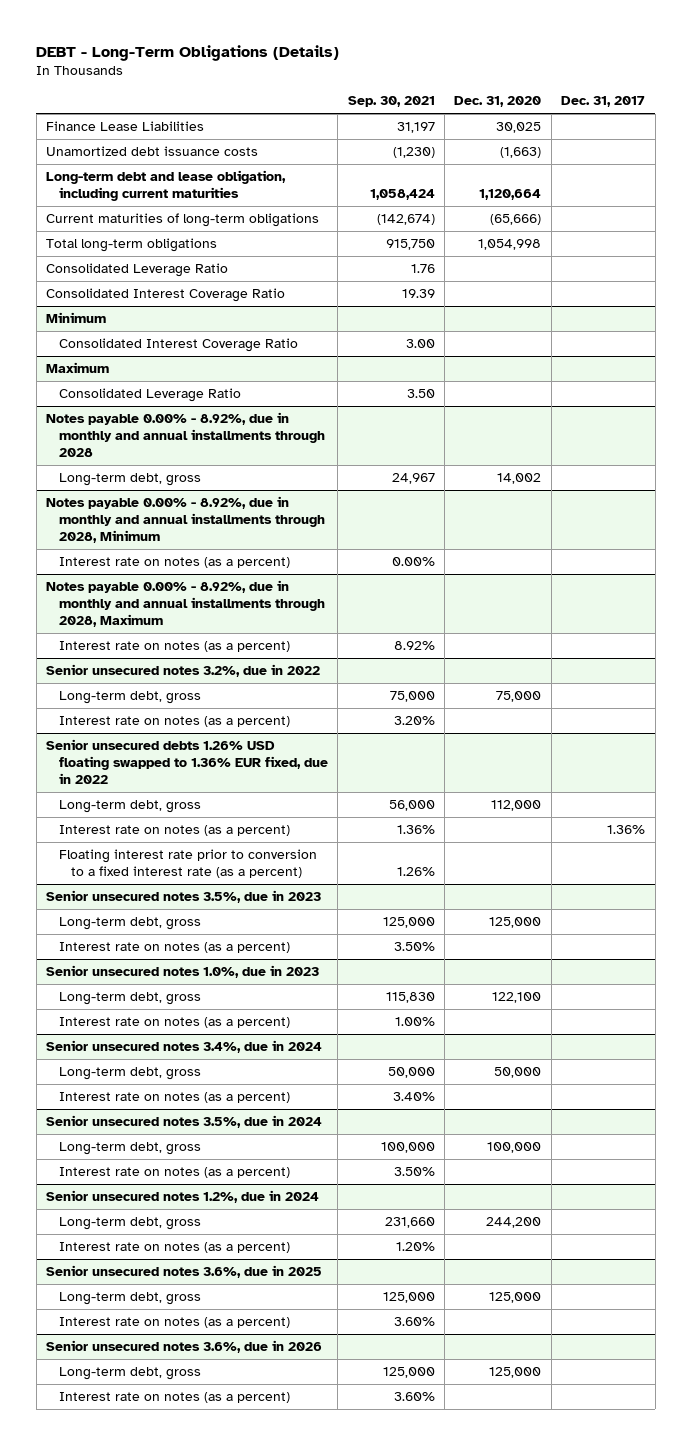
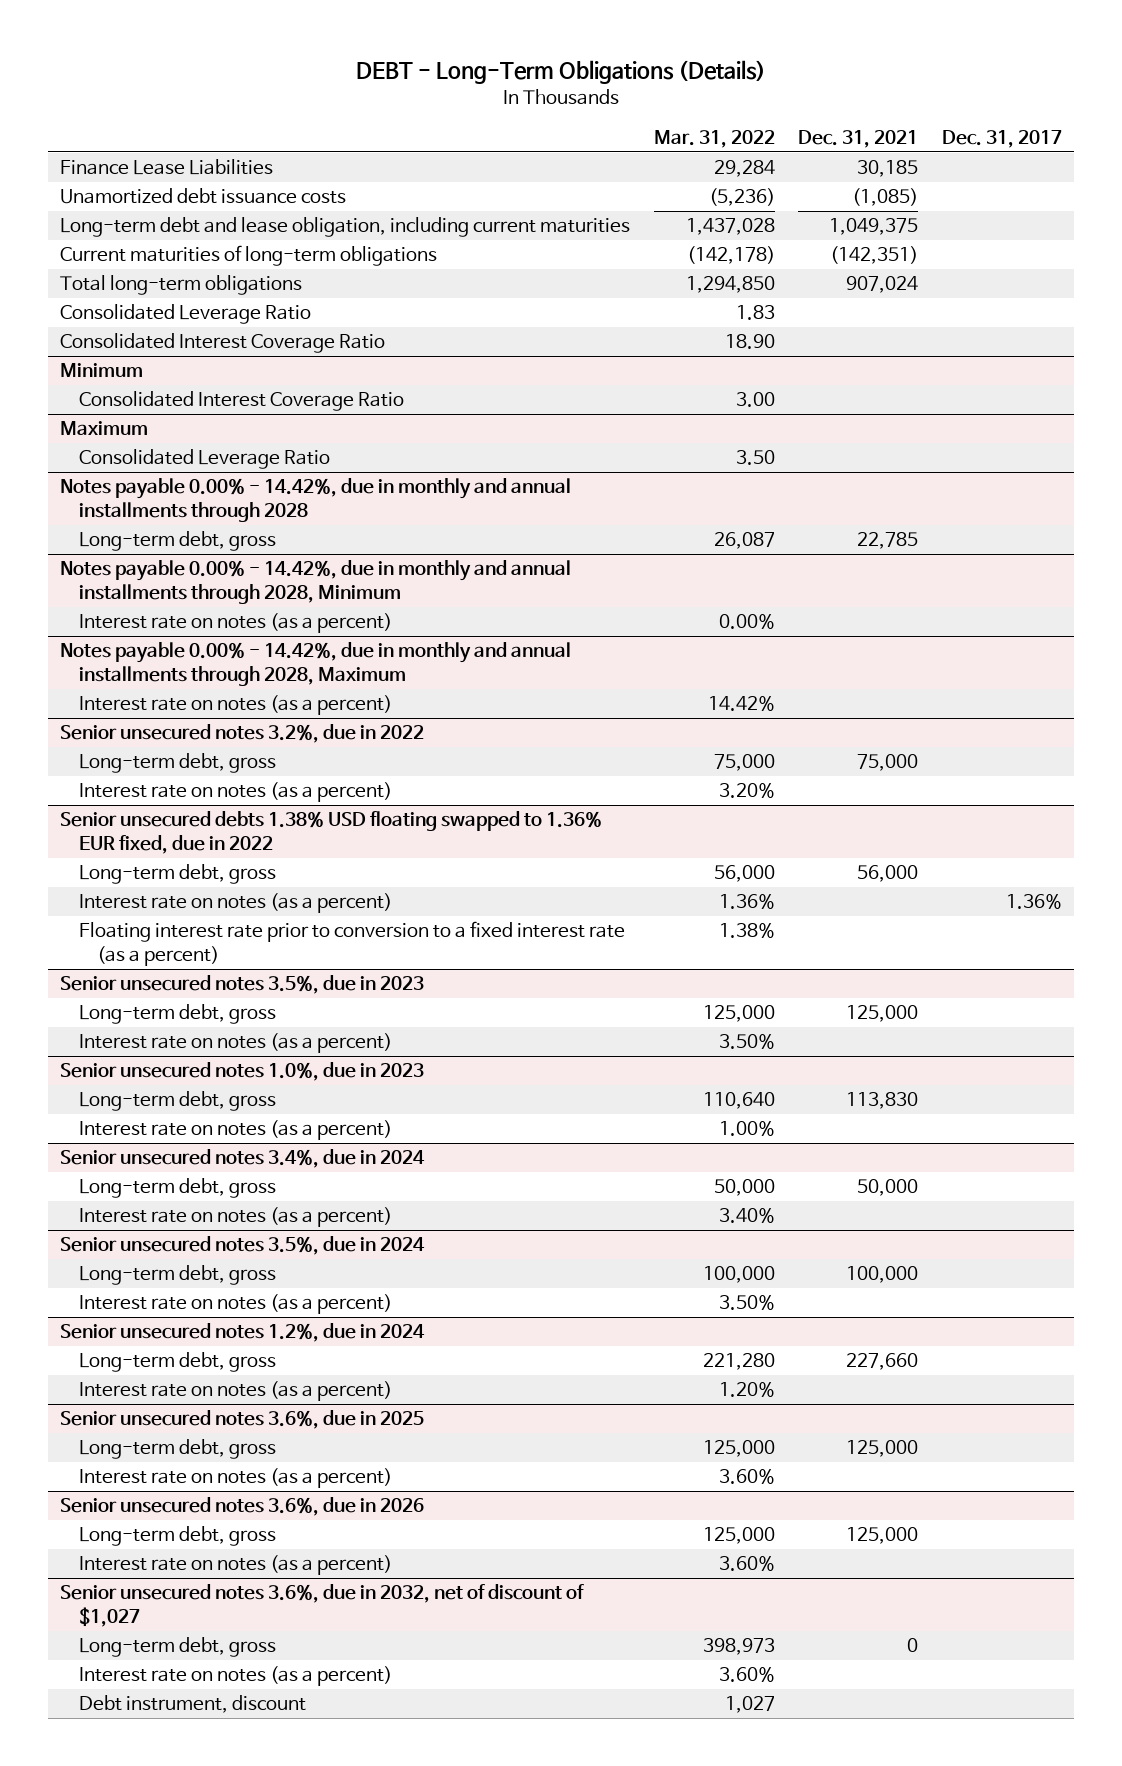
[347,96,435,108] Sep. 30, 2021 -> none
[454,96,542,108] Dec. 31, 2020 -> none
none -> [653,130,775,149] Mar. 31, 2022
none -> [798,130,919,149] Dec. 31, 2021
[46,411,325,458] Notes payable 0.00% - 8.92%, due in monthly and annual installments through 2028 -> [59,478,571,523] Notes payable 0.00% - 14.42%, due in monthly and annual installments through 2028
[46,495,325,544] Notes payable 0.00% - 8.92%, due in monthly and annual installments through 2028, Minimum -> [59,560,571,605] Notes payable 0.00% - 14.42%, due in monthly and annual installments through 2028, Minimum
[46,579,325,628] Notes payable 0.00% - 8.92%, due in monthly and annual installments through 2028, Maximum -> [59,642,571,687] Notes payable 0.00% - 14.42%, due in monthly and annual installments through 2028, Maximum
[46,738,328,785] Senior unsecured debts 1.26% USD floating swapped to 1.36% EUR fixed, due in 2022 -> [59,811,602,855] Senior unsecured debts 1.38% USD floating swapped to 1.36% EUR fixed, due in 2022
none -> [59,1584,584,1628] Senior unsecured notes 3.6%, due in 2032, net of discount of $1,027
none -> [78,1637,276,1658] Long-term debt, gross
none -> [78,1666,392,1687] Interest rate on notes (as a percent)
none -> [78,1695,306,1714] Debt instrument, discount

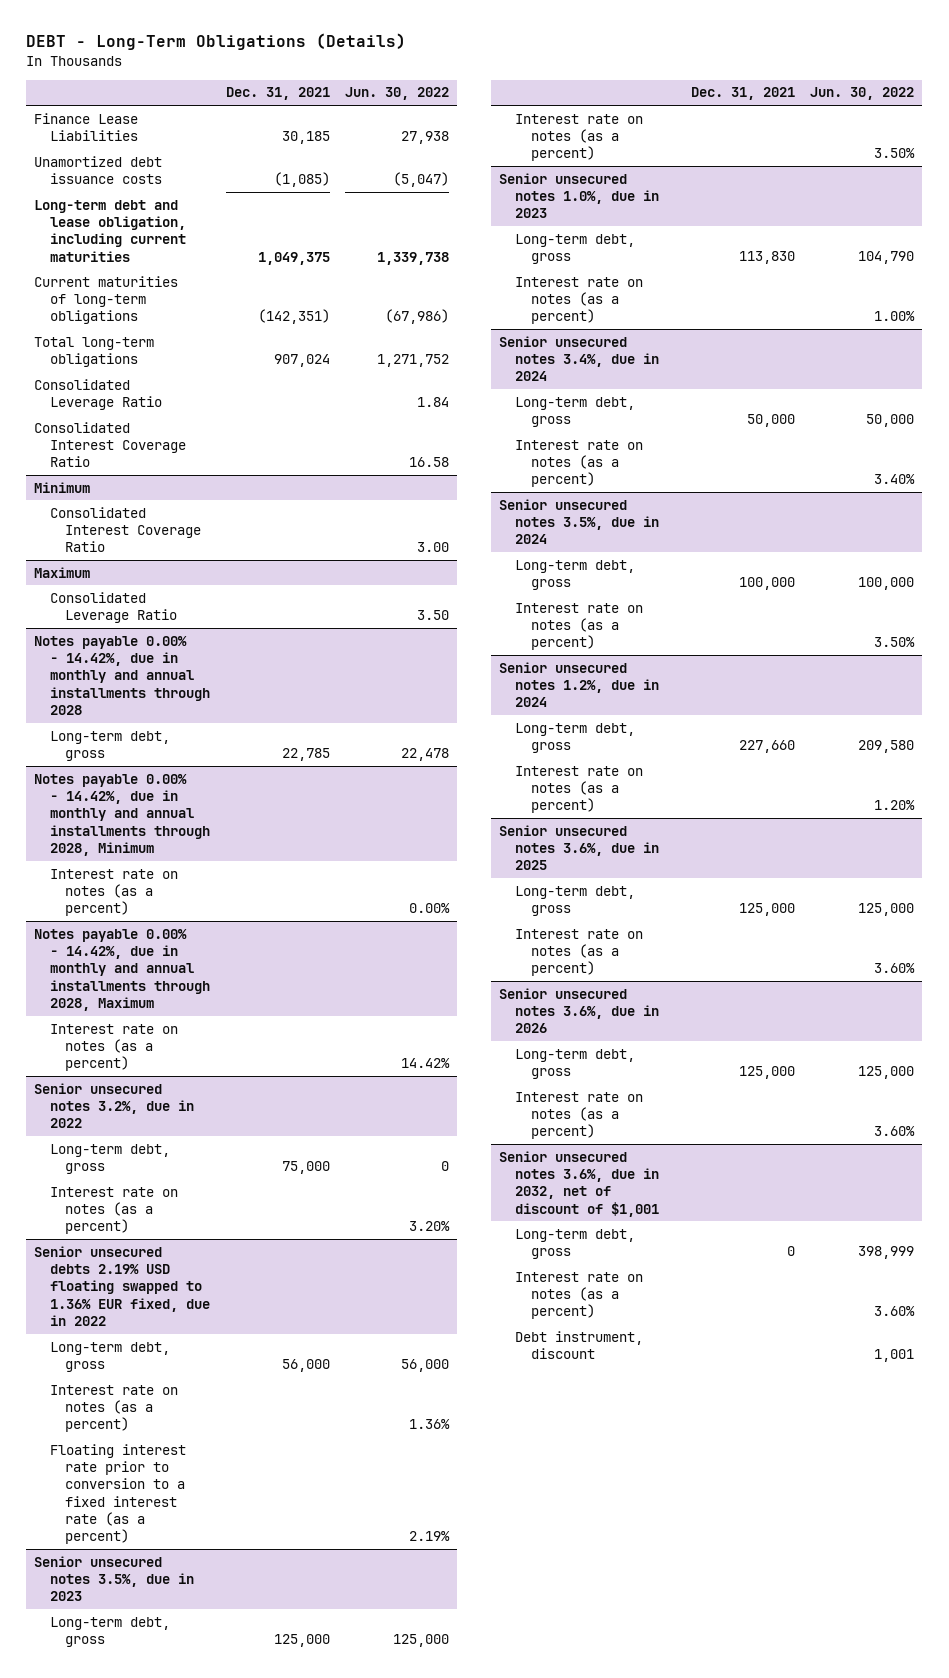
[653,130,775,149] Mar. 31, 2022 -> none
[941,130,1062,149] Dec. 31, 2017 -> none
none -> [345,87,450,101] Jun. 30, 2022
[59,811,602,855] Senior unsecured debts 1.38% USD floating swapped to 1.36% EUR fixed, due in 2022 -> [34,1245,210,1326] Senior unsecured debts 2.19% USD floating swapped to 1.36% EUR fixed, due in 2022
[59,1584,584,1628] Senior unsecured notes 3.6%, due in 2032, net of discount of $1,027 -> [499,1150,659,1217] Senior unsecured notes 3.6%, due in 2032, net of discount of $1,001

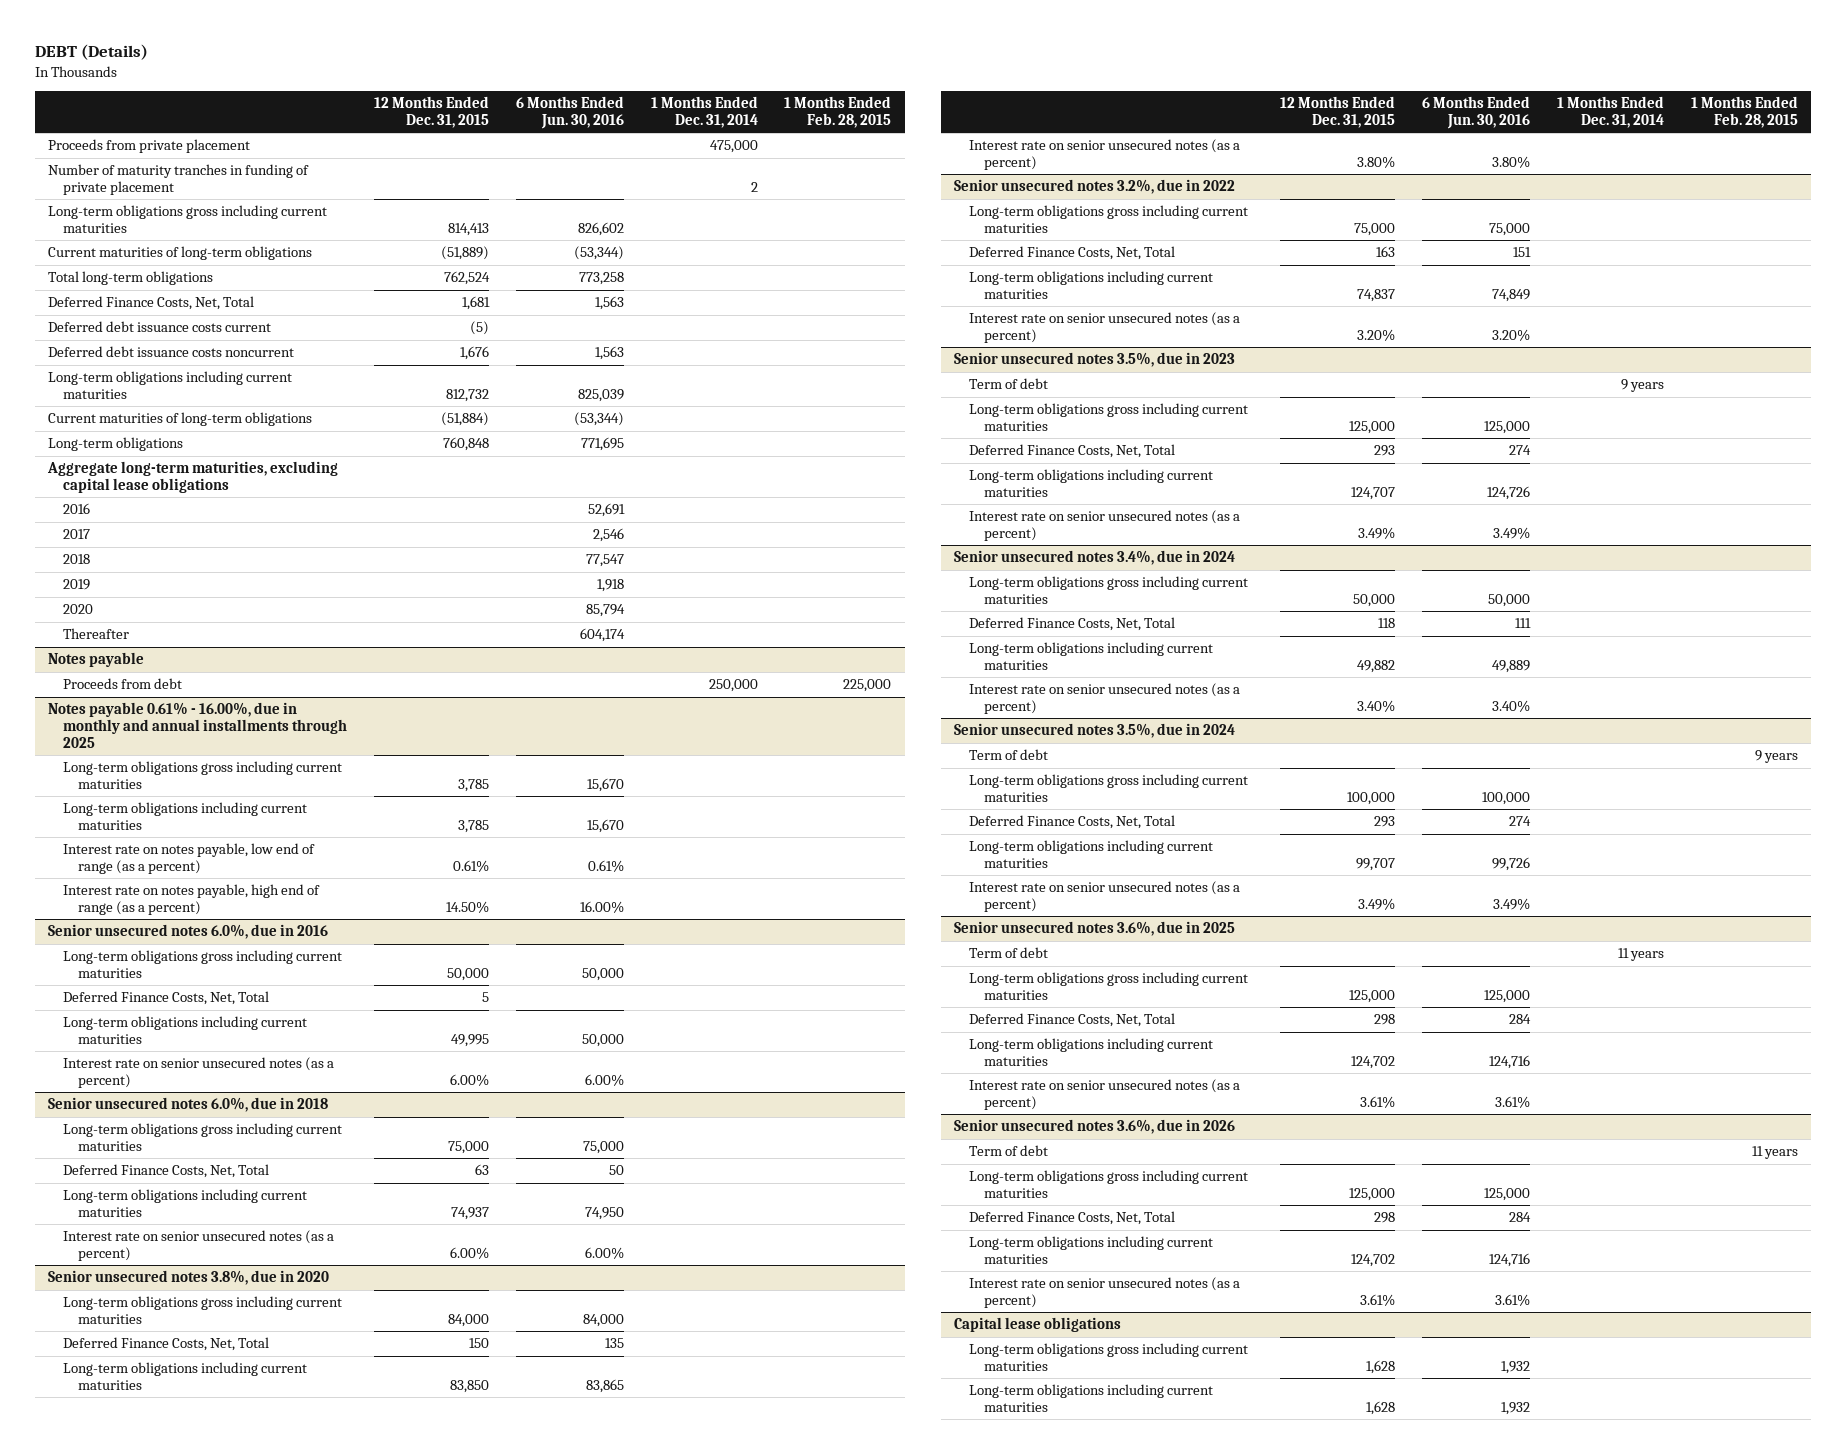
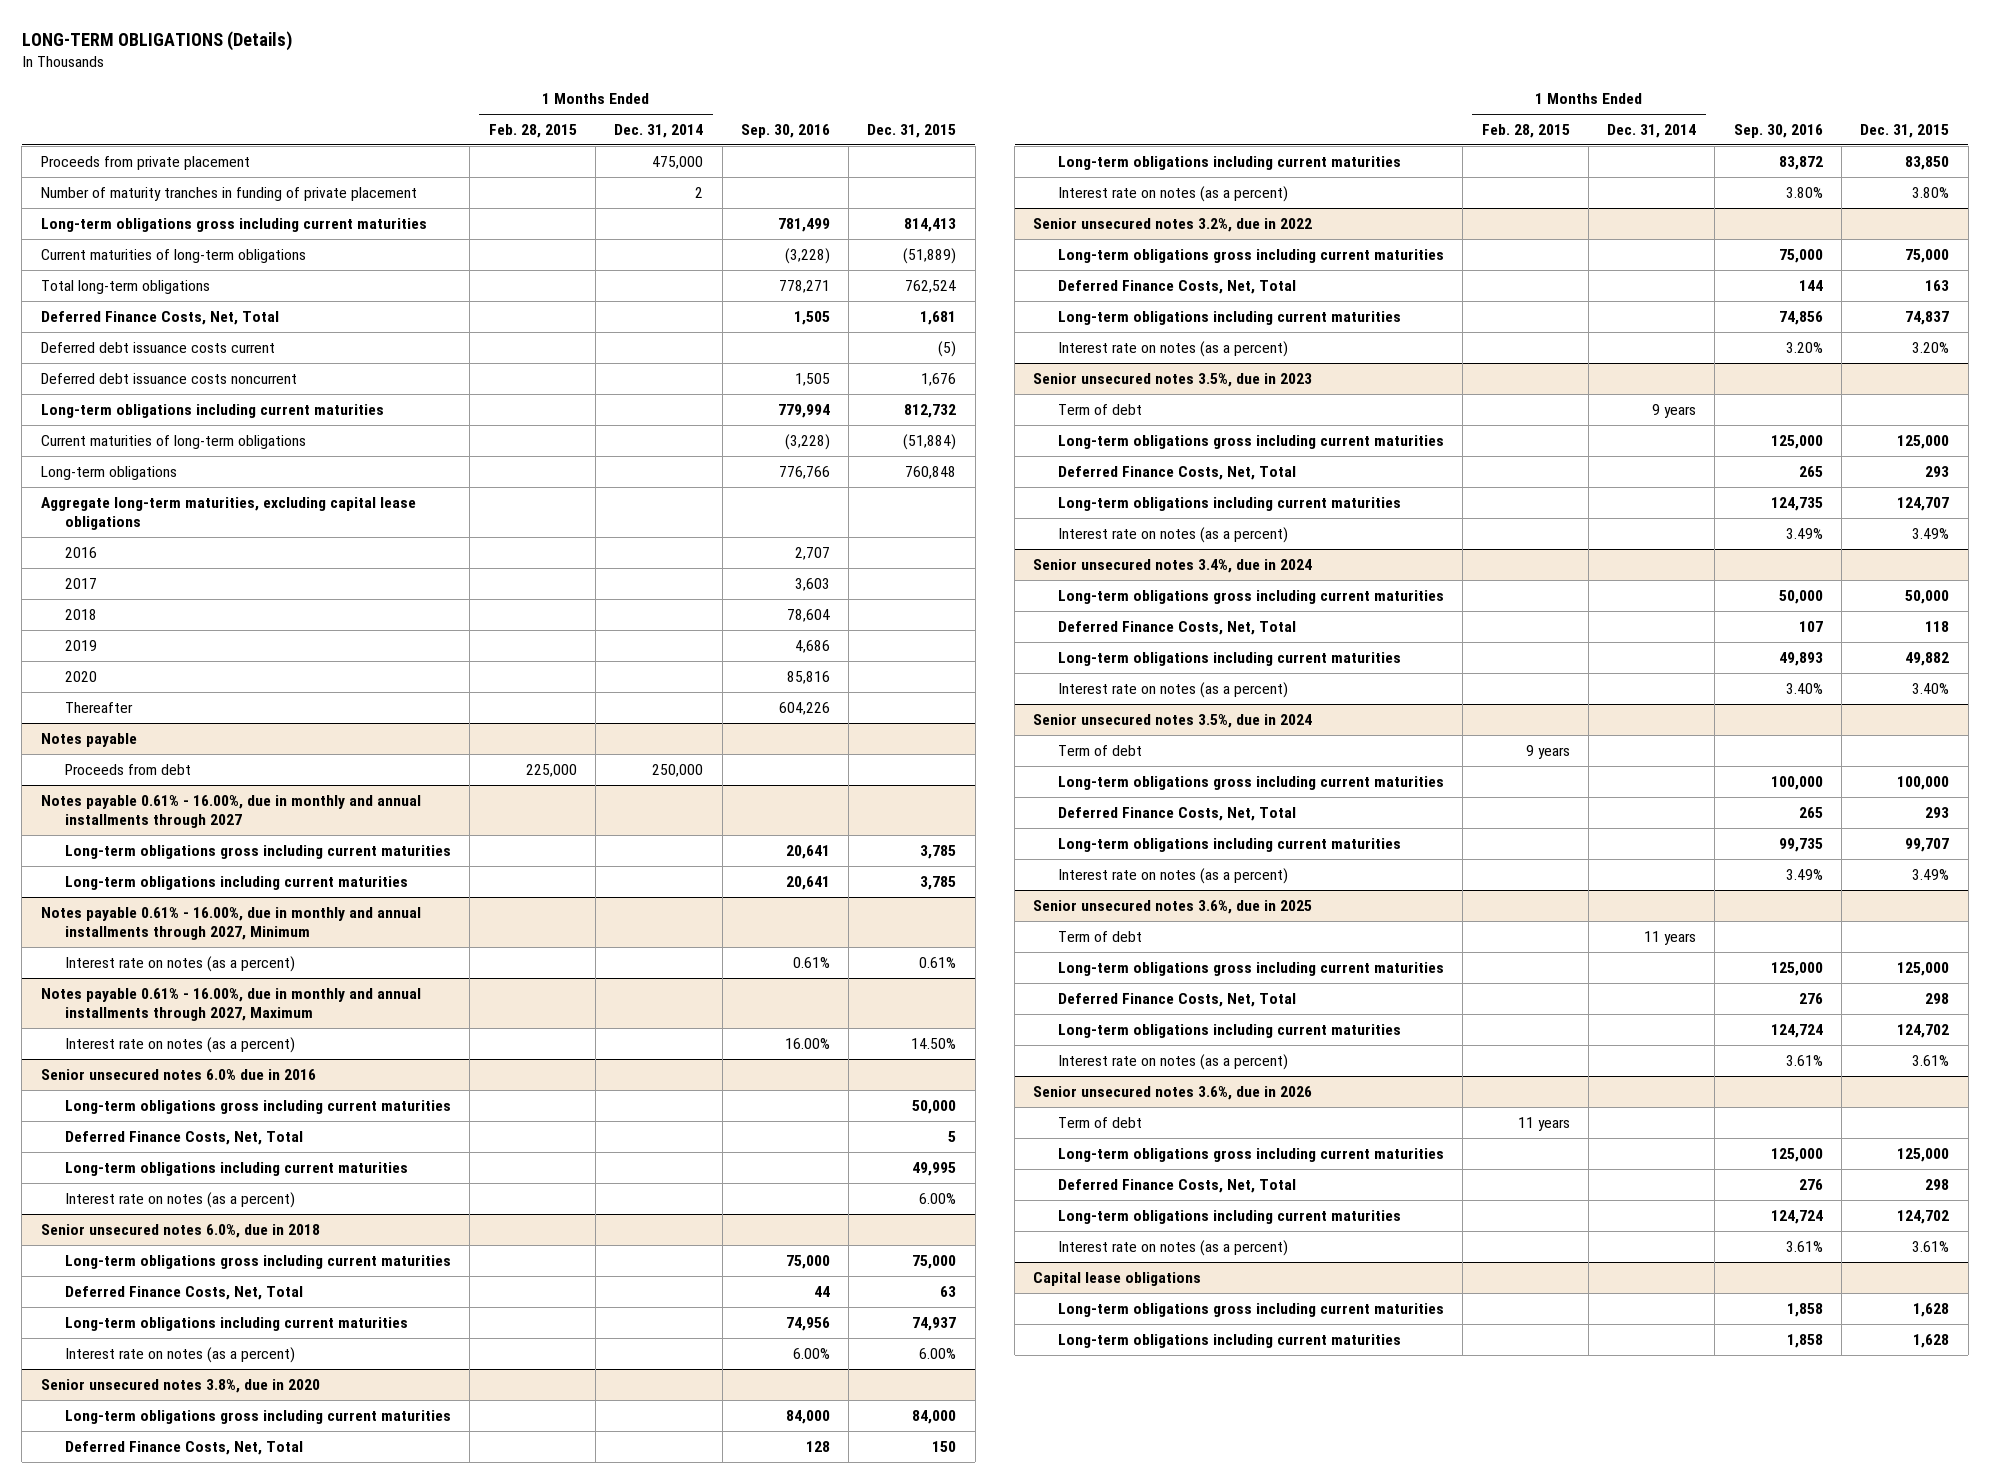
[34,44,148,61] DEBT (Details) -> [21,31,292,52] LONG-TERM OBLIGATIONS (Details)
[373,96,489,128] 12 Months Ended Dec. 31, 2015 -> none
[515,96,624,129] 6 Months Ended Jun. 30, 2016 -> none
none -> [740,124,830,139] Sep. 30, 2016
none -> [867,124,957,139] Dec. 31, 2015
[48,702,347,748] Notes payable 0.61% - 16.00%, due in monthly and annual installments through 2025 -> [40,795,421,829] Notes payable 0.61% - 16.00%, due in monthly and annual installments through 2027
[62,843,315,874] Interest rate on notes payable, low end of range (as a percent) -> none
[62,884,320,915] Interest rate on notes payable, high end of range (as a percent) -> none
none -> [40,907,421,941] Notes payable 0.61% - 16.00%, due in monthly and annual installments through 2027, Minimum
none -> [65,956,296,973] Interest rate on notes (as a percent)
none -> [40,988,421,1022] Notes payable 0.61% - 16.00%, due in monthly and annual installments through 2027, Maximum
none -> [65,1037,296,1054] Interest rate on notes (as a percent)
[48,924,329,940] Senior unsecured notes 6.0%, due in 2016 -> [40,1069,316,1081] Senior unsecured notes 6.0% due in 2016
[62,1057,334,1088] Interest rate on senior unsecured notes (as a percent) -> [65,1192,296,1209] Interest rate on notes (as a percent)
[62,1230,334,1261] Interest rate on senior unsecured notes (as a percent) -> [65,1347,296,1364] Interest rate on notes (as a percent)
[969,139,1241,170] Interest rate on senior unsecured notes (as a percent) -> [1057,186,1288,203] Interest rate on notes (as a percent)
[969,312,1241,343] Interest rate on senior unsecured notes (as a percent) -> [1057,341,1288,358] Interest rate on notes (as a percent)
[969,510,1241,541] Interest rate on senior unsecured notes (as a percent) -> [1057,527,1288,544] Interest rate on notes (as a percent)
[969,683,1241,714] Interest rate on senior unsecured notes (as a percent) -> [1057,682,1288,699] Interest rate on notes (as a percent)
[969,881,1241,912] Interest rate on senior unsecured notes (as a percent) -> [1057,868,1288,885] Interest rate on notes (as a percent)
[969,1079,1241,1110] Interest rate on senior unsecured notes (as a percent) -> [1057,1054,1288,1071] Interest rate on notes (as a percent)
[969,1277,1241,1308] Interest rate on senior unsecured notes (as a percent) -> [1057,1240,1288,1257] Interest rate on notes (as a percent)

